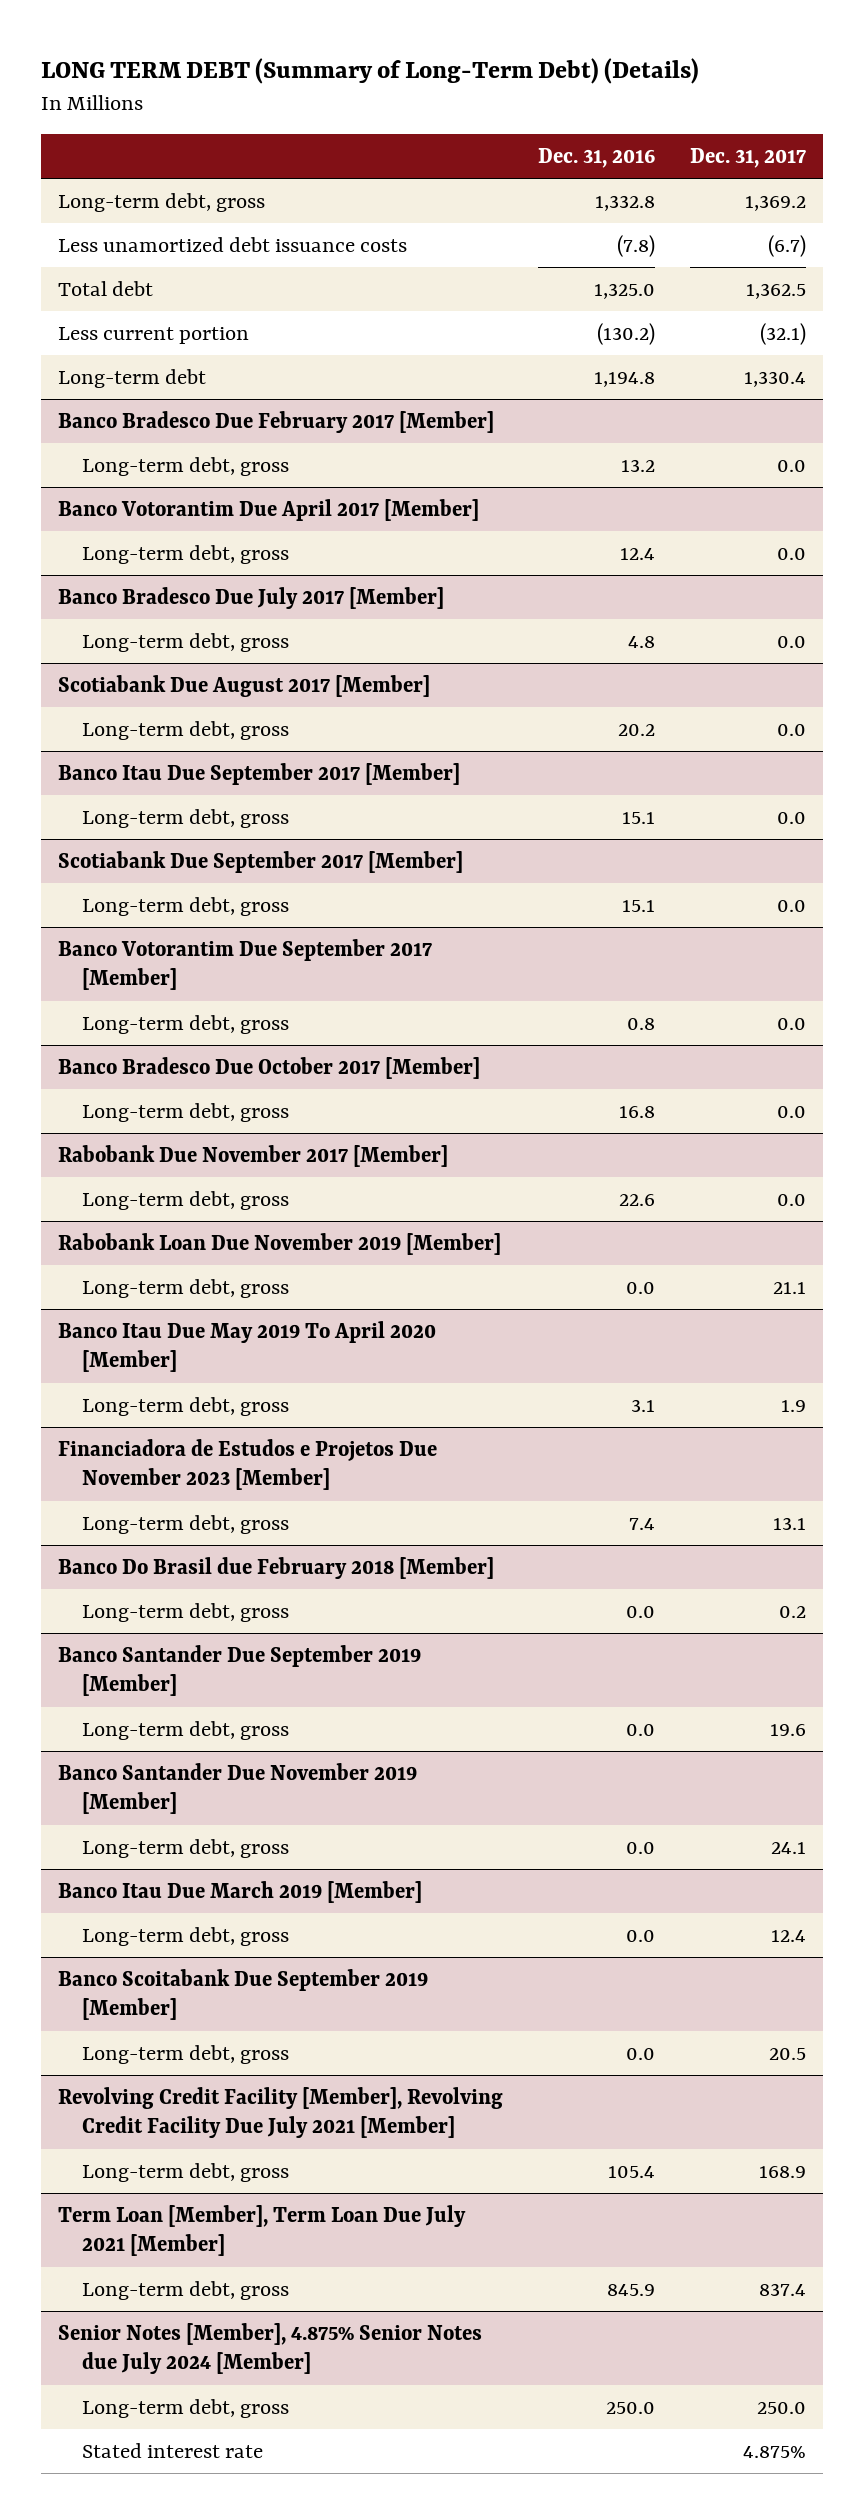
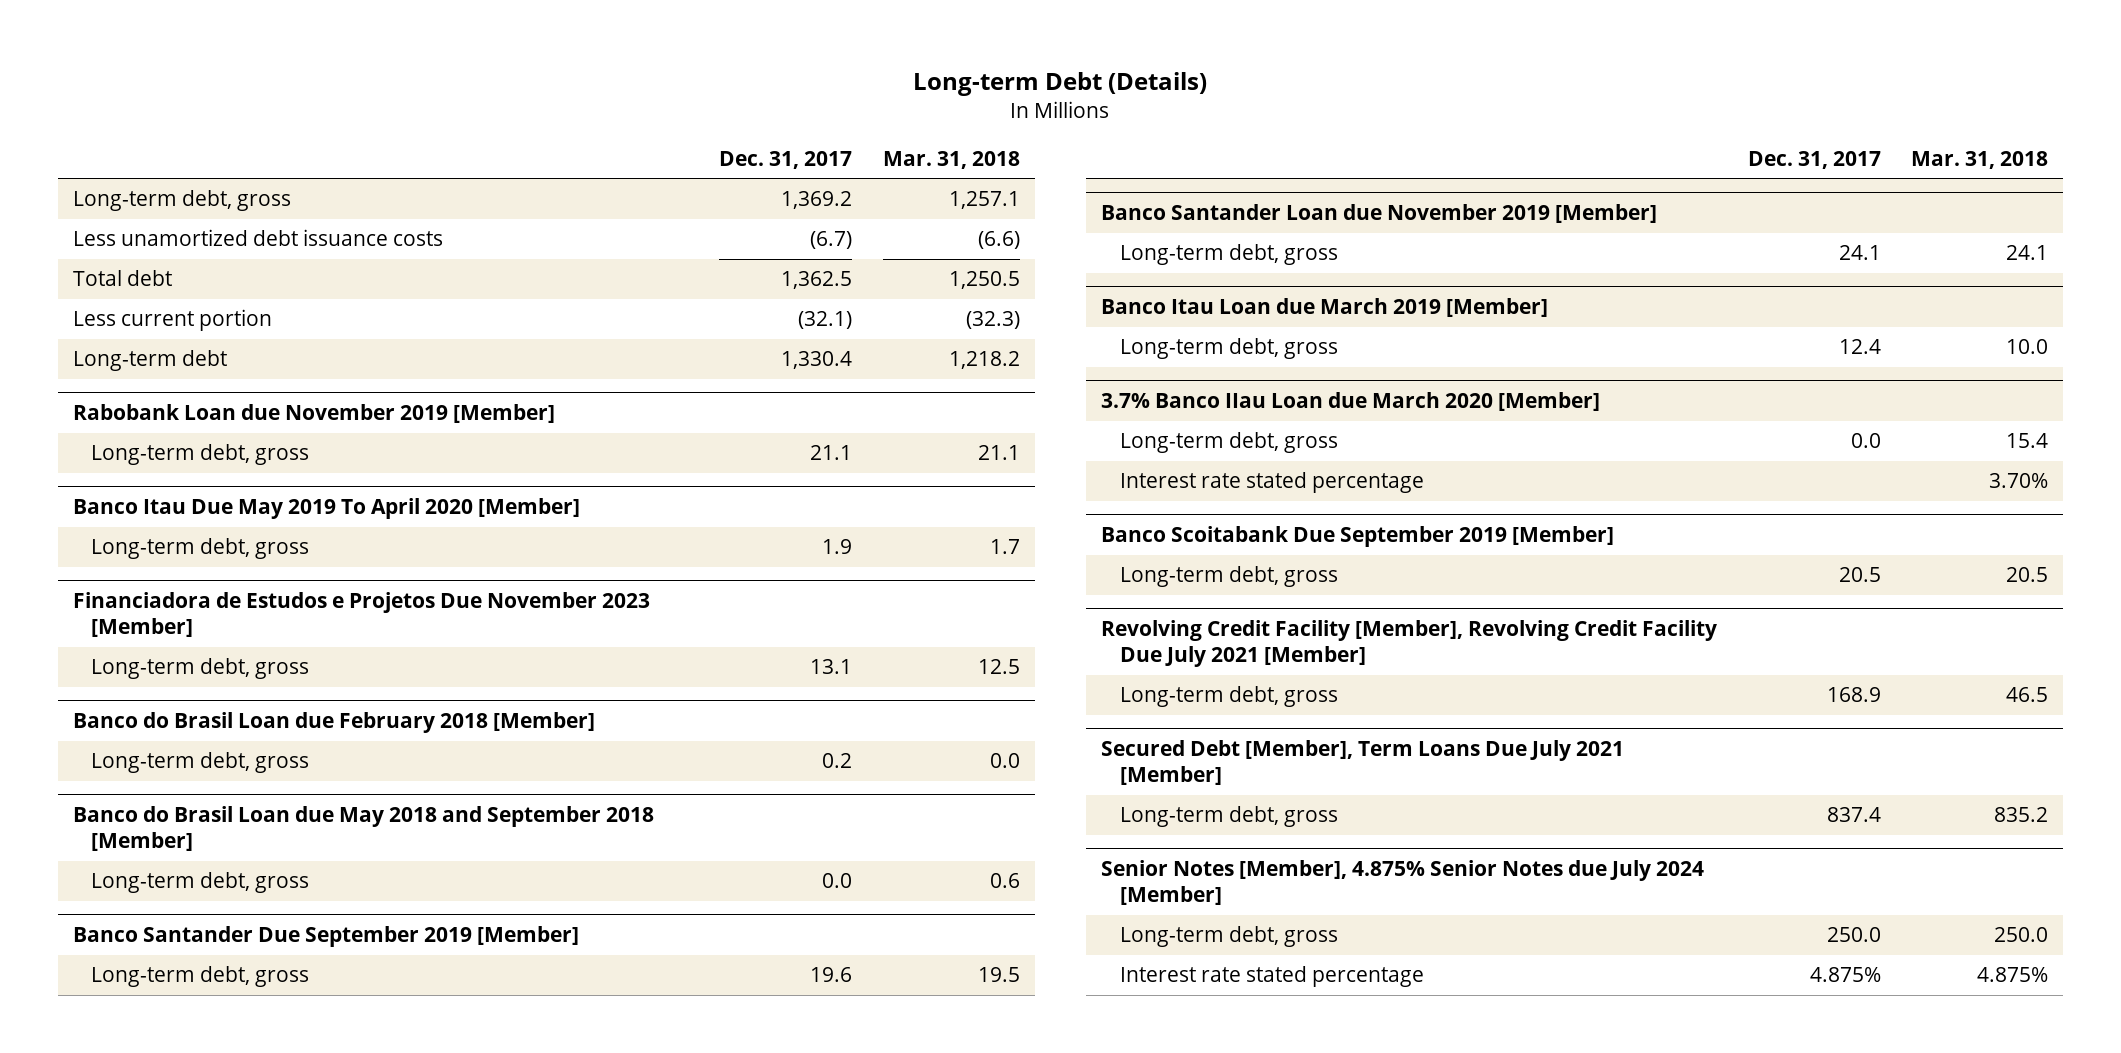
[40,57,699,84] LONG TERM DEBT (Summary of Long-Term Debt) (Details) -> [913,71,1208,96] Long-term Debt (Details)
[538,147,656,168] Dec. 31, 2016 -> none
none -> [882,150,1020,169] Mar. 31, 2018
[58,410,495,433] Banco Bradesco Due February 2017 [Member] -> none
[81,456,289,476] Long-term debt, gross -> none
[58,498,480,521] Banco Votorantim Due April 2017 [Member] -> none
[81,544,289,564] Long-term debt, gross -> none
[58,586,445,609] Banco Bradesco Due July 2017 [Member] -> none
[81,632,289,652] Long-term debt, gross -> none
[58,674,431,697] Scotiabank Due August 2017 [Member] -> none
[81,720,289,740] Long-term debt, gross -> none
[58,762,461,785] Banco Itau Due September 2017 [Member] -> none
[81,808,289,828] Long-term debt, gross -> none
[58,850,464,873] Scotiabank Due September 2017 [Member] -> none
[81,896,289,916] Long-term debt, gross -> none
[58,938,433,991] Banco Votorantim Due September 2017 [Member] -> none
[81,1014,289,1034] Long-term debt, gross -> none
[58,1056,481,1079] Banco Bradesco Due October 2017 [Member] -> none
[81,1102,289,1122] Long-term debt, gross -> none
[58,1144,449,1167] Rabobank Due November 2017 [Member] -> none
[81,1190,289,1210] Long-term debt, gross -> none
[58,1232,502,1255] Rabobank Loan Due November 2019 [Member] -> [72,403,555,423] Rabobank Loan due November 2019 [Member]
[58,1556,495,1579] Banco Do Brasil due February 2018 [Member] -> [72,711,595,733] Banco do Brasil Loan due February 2018 [Member]
none -> [72,805,654,852] Banco do Brasil Loan due May 2018 and September 2018 [Member]
none -> [91,872,310,894] Long-term debt, gross
[58,1762,418,1815] Banco Santander Due November 2019 [Member] -> [1101,203,1658,223] Banco Santander Loan due November 2019 [Member]
[58,1880,423,1903] Banco Itau Due March 2019 [Member] -> [1101,297,1549,317] Banco Itau Loan due March 2019 [Member]
none -> [1101,391,1601,411] 3.7% Banco IIau Loan due March 2020 [Member]
none -> [1120,432,1339,454] Long-term debt, gross
none -> [1120,472,1425,494] Interest rate stated percentage
[58,2204,467,2257] Term Loan [Member], Term Loan Due July 2021 [Member] -> [1101,739,1625,786] Secured Debt [Member], Term Loans Due July 2021 [Member]
[81,2442,263,2458] Stated interest rate -> [1120,966,1425,988] Interest rate stated percentage

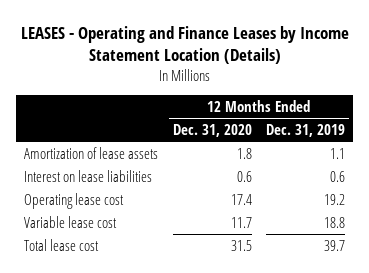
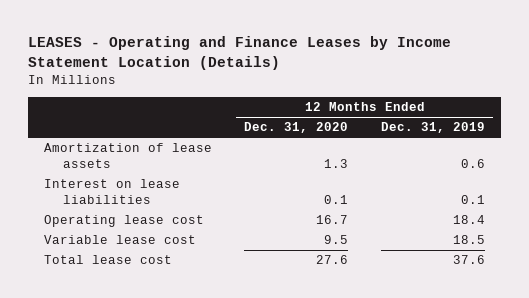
[236,147,252,159] 1.8 -> [324,158,349,168] 1.3
[330,147,346,159] 1.1 -> [460,158,485,168] 0.6
[236,170,252,182] 0.6 -> [324,194,349,204] 0.1
[330,170,346,182] 0.6 -> [460,194,485,204] 0.1
[230,193,252,205] 17.4 -> [316,215,349,225] 16.7
[324,193,346,205] 19.2 -> [452,215,485,225] 18.4
[230,216,252,228] 11.7 -> [324,235,349,245] 9.5
[324,216,346,228] 18.8 -> [452,235,485,245] 18.5
[230,239,252,251] 31.5 -> [316,255,349,265] 27.6
[324,239,346,251] 39.7 -> [452,255,485,265] 37.6

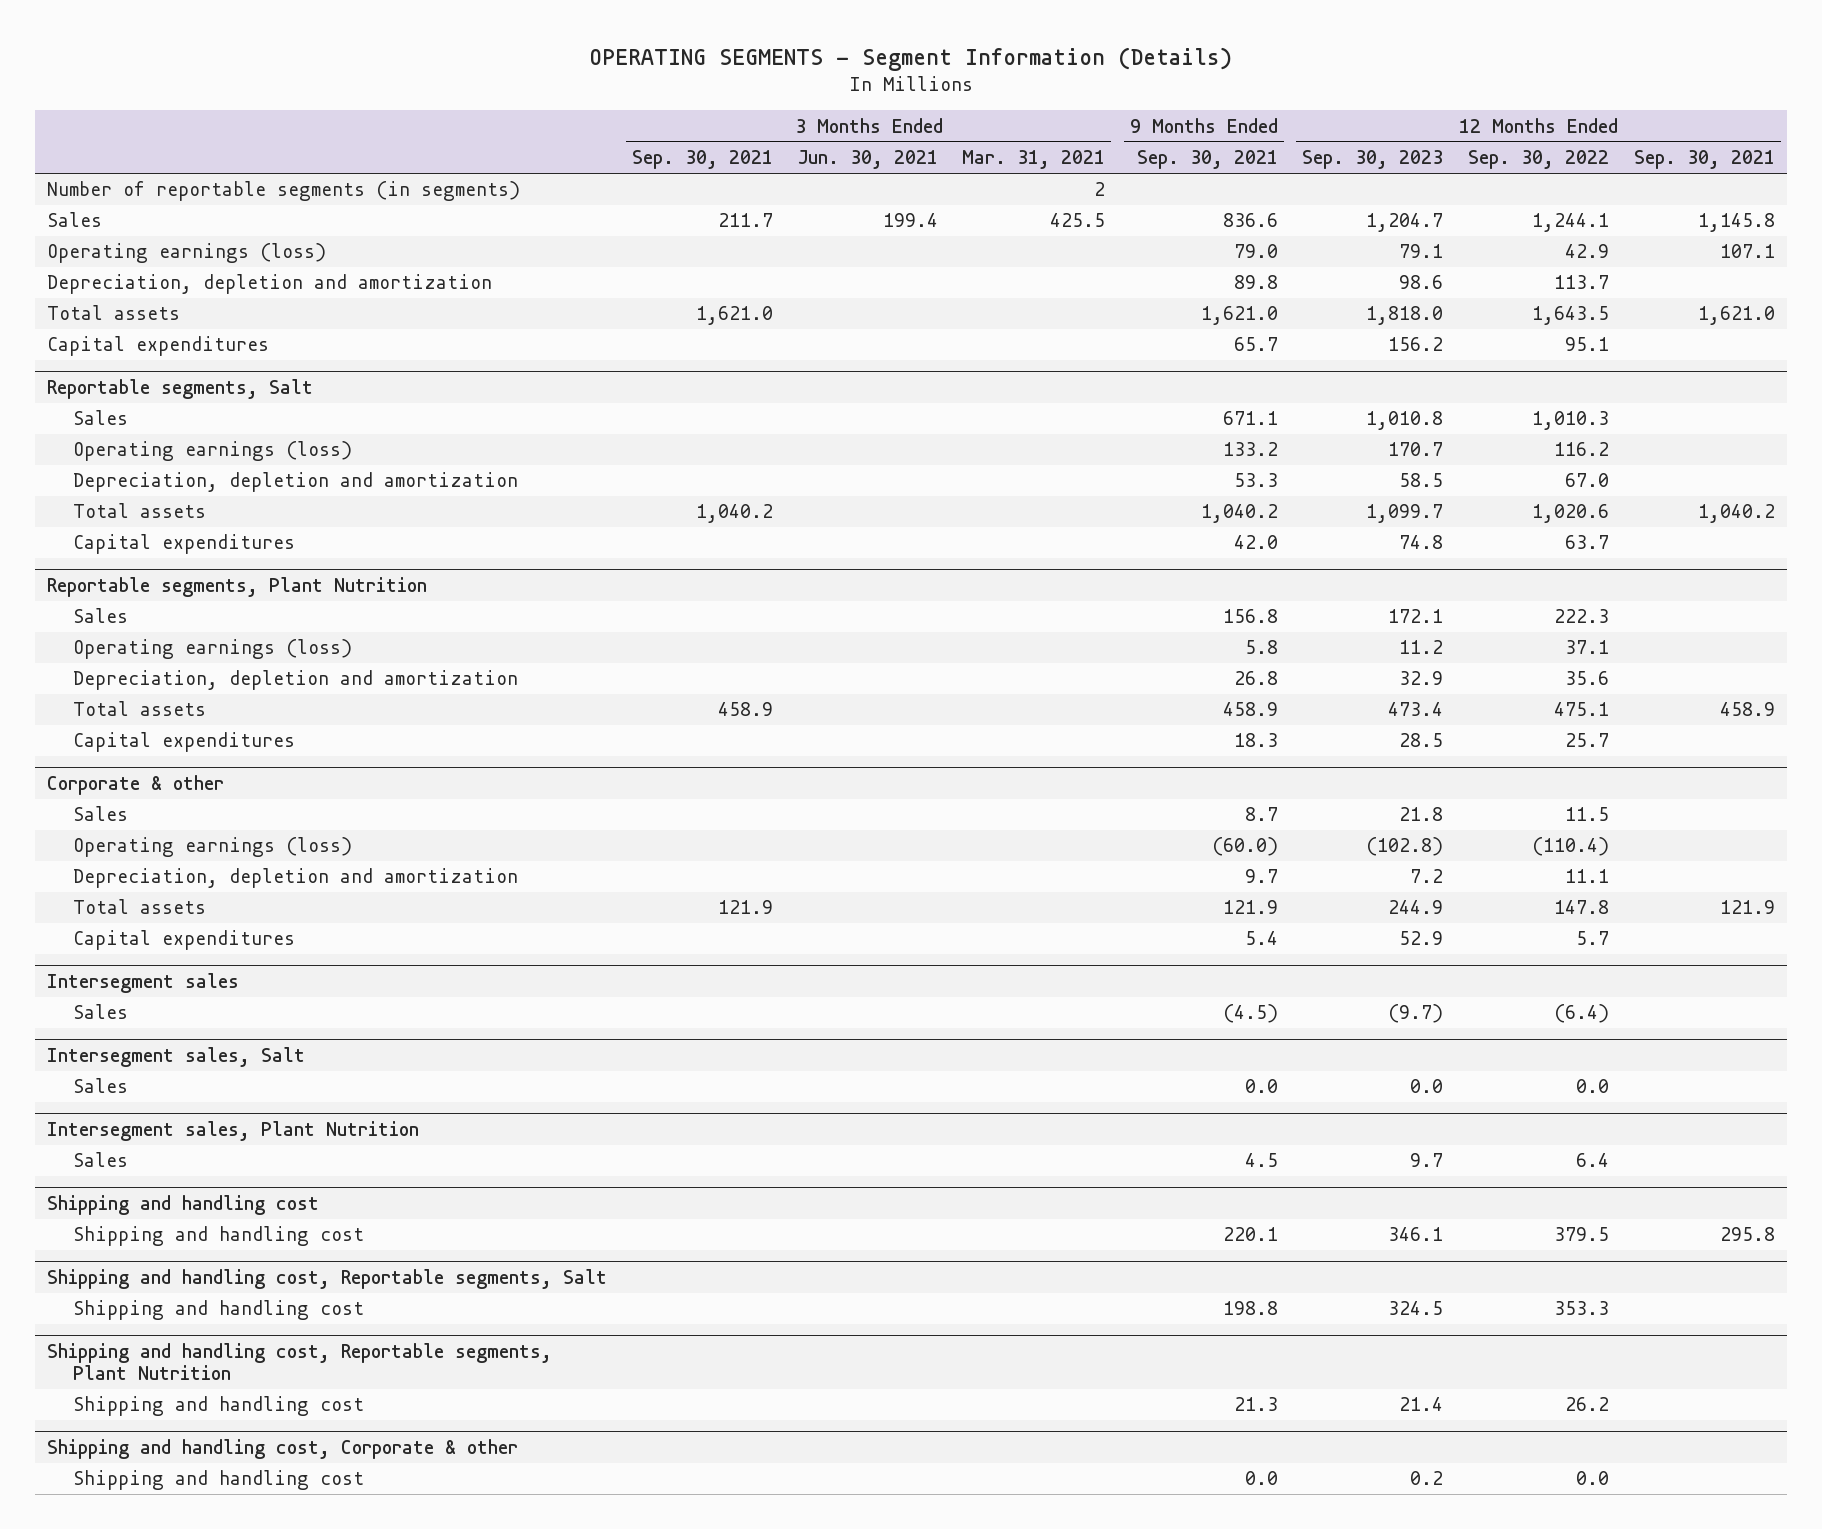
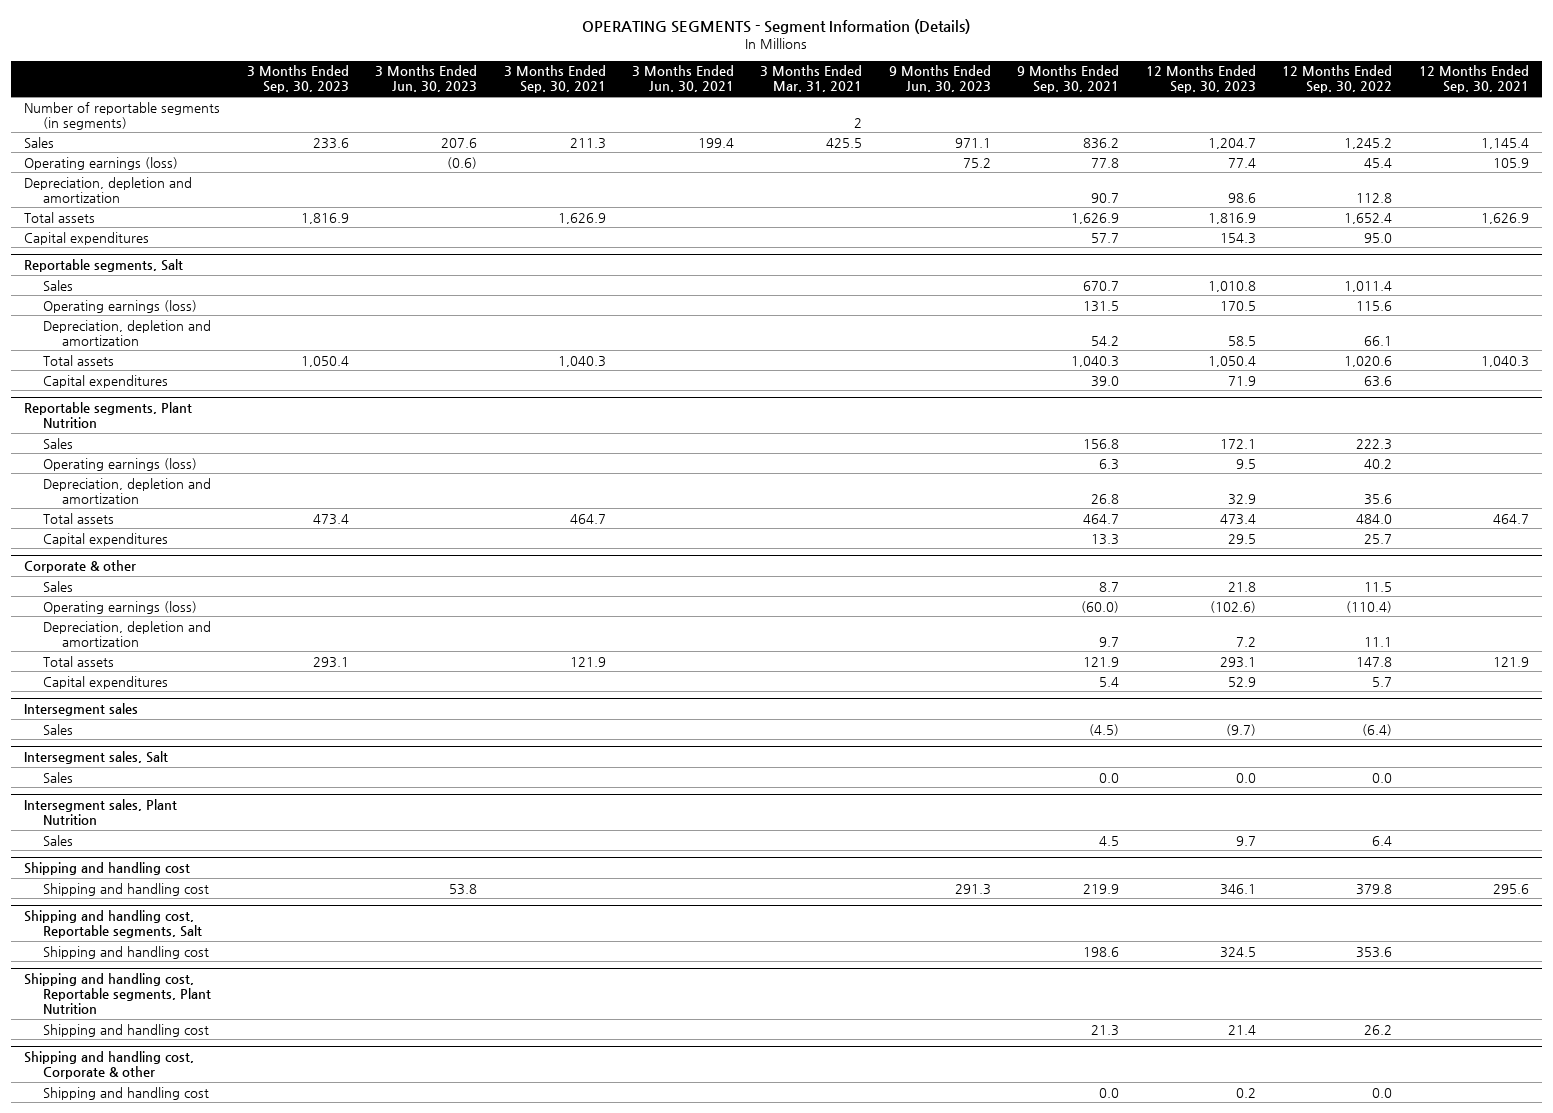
none -> [246,65,349,94] 3 Months Ended Sep. 30, 2023
none -> [375,65,478,93] 3 Months Ended Jun. 30, 2023
none -> [888,65,991,93] 9 Months Ended Jun. 30, 2023
[717,213,773,228] 211.7 -> [569,137,606,149] 211.3
[1222,213,1278,228] 836.6 -> [1083,137,1120,149] 836.2
[1532,213,1610,233] 1,244.1 -> [1344,137,1393,149] 1,245.2
[1697,213,1775,233] 1,145.8 -> [1480,137,1529,149] 1,145.4
[1233,244,1278,259] 79.0 -> [1091,157,1120,168] 77.8
[1399,244,1444,259] 79.1 -> [1227,157,1256,168] 77.4
[1565,244,1610,259] 42.9 -> [1364,157,1393,168] 45.4
[1719,244,1775,259] 107.1 -> [1492,157,1529,168] 105.9
[1233,275,1278,290] 89.8 -> [1091,192,1120,203] 90.7
[1554,275,1610,290] 113.7 -> [1356,192,1393,203] 112.8
[695,306,773,326] 1,621.0 -> [557,212,606,224] 1,626.9
[1200,306,1278,326] 1,621.0 -> [1071,212,1120,224] 1,626.9
[1366,306,1444,326] 1,818.0 -> [1207,212,1256,224] 1,816.9
[1532,306,1610,326] 1,643.5 -> [1344,212,1393,224] 1,652.4
[1697,306,1775,326] 1,621.0 -> [1480,212,1529,224] 1,626.9
[1233,337,1278,352] 65.7 -> [1091,232,1120,243] 57.7
[1388,337,1444,352] 156.2 -> [1219,232,1256,244] 154.3
[1565,337,1610,352] 95.1 -> [1364,232,1393,243] 95.0
[1222,411,1278,426] 671.1 -> [1083,280,1120,291] 670.7
[1532,411,1610,431] 1,010.3 -> [1344,280,1393,292] 1,011.4
[1222,442,1278,457] 133.2 -> [1083,300,1120,312] 131.5
[1388,442,1444,457] 170.7 -> [1219,300,1256,311] 170.5
[1554,442,1610,457] 116.2 -> [1356,300,1393,311] 115.6
[1233,473,1278,488] 53.3 -> [1091,335,1120,346] 54.2
[1565,473,1610,488] 67.0 -> [1364,335,1393,346] 66.1
[695,504,773,524] 1,040.2 -> [557,355,606,367] 1,040.3
[1200,504,1278,524] 1,040.2 -> [1071,355,1120,367] 1,040.3
[1366,504,1444,524] 1,099.7 -> [1207,355,1256,367] 1,050.4
[1697,504,1775,524] 1,040.2 -> [1480,355,1529,367] 1,040.3
[1233,535,1278,550] 42.0 -> [1091,375,1120,387] 39.0
[1399,535,1444,550] 74.8 -> [1227,375,1256,386] 71.9
[1565,535,1610,550] 63.7 -> [1364,375,1393,387] 63.6
[1244,640,1278,655] 5.8 -> [1099,458,1120,470] 6.3
[1399,640,1444,655] 11.2 -> [1235,458,1256,469] 9.5
[1565,640,1610,655] 37.1 -> [1364,458,1393,469] 40.2
[717,702,773,717] 458.9 -> [569,513,606,524] 464.7
[1222,702,1278,717] 458.9 -> [1083,513,1120,524] 464.7
[1554,702,1610,717] 475.1 -> [1356,513,1393,524] 484.0
[1719,702,1775,717] 458.9 -> [1492,513,1529,524] 464.7
[1233,733,1278,748] 18.3 -> [1091,533,1120,545] 13.3
[1399,733,1444,748] 28.5 -> [1227,533,1256,544] 29.5
[1366,837,1444,857] (102.8) -> [1209,600,1256,613] (102.6)
[1388,900,1444,915] 244.9 -> [1219,656,1256,668] 293.1
[1222,1227,1278,1242] 220.1 -> [1083,883,1120,894] 219.9
[1554,1227,1610,1242] 379.5 -> [1356,883,1393,895] 379.8
[1719,1227,1775,1242] 295.8 -> [1492,883,1529,894] 295.6
[1222,1301,1278,1316] 198.8 -> [1083,946,1120,957] 198.6
[1554,1301,1610,1316] 353.3 -> [1356,946,1393,958] 353.6

